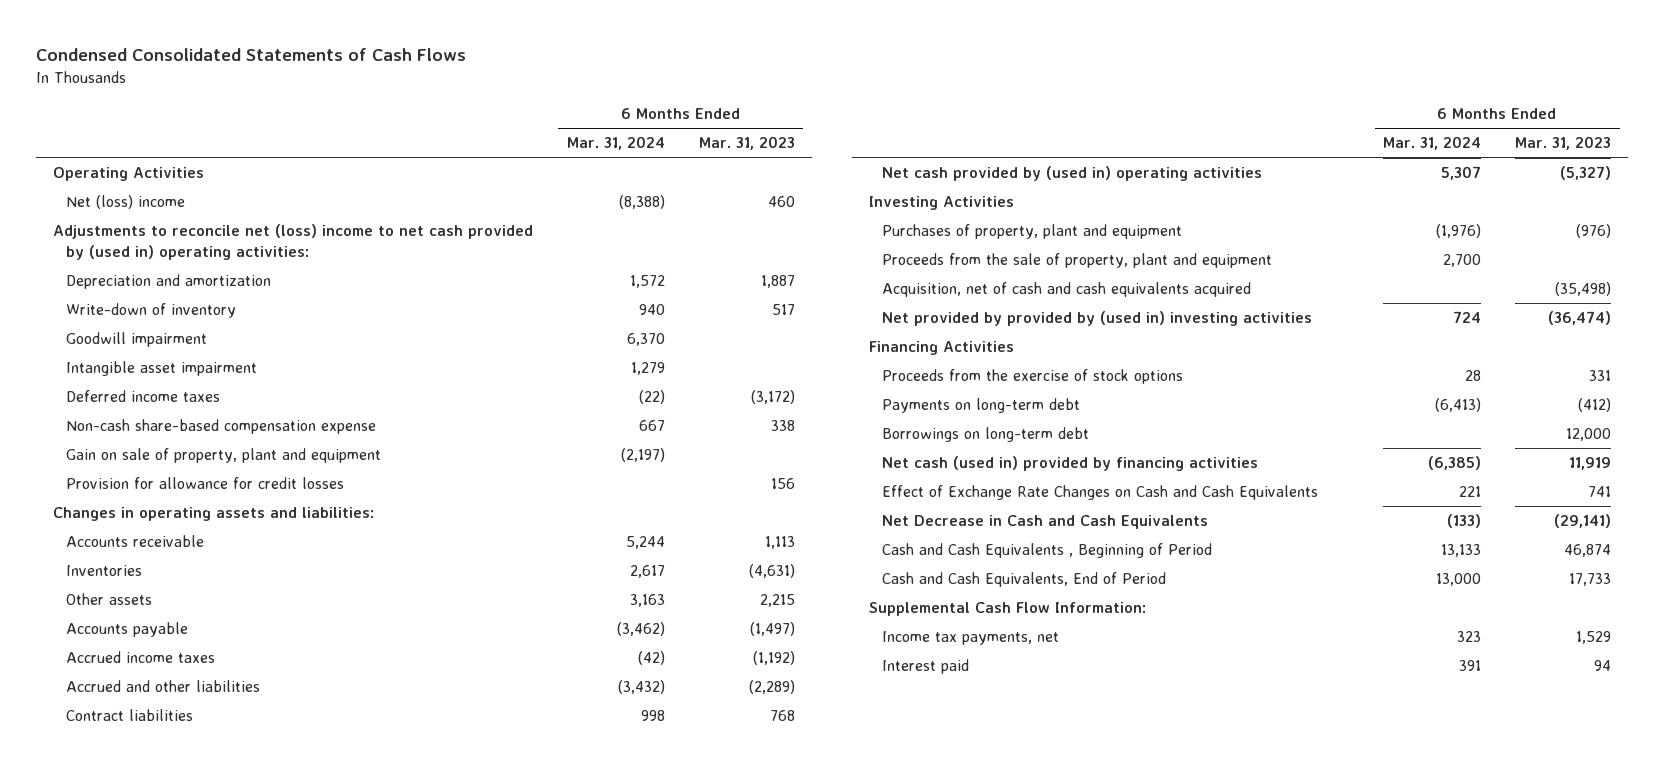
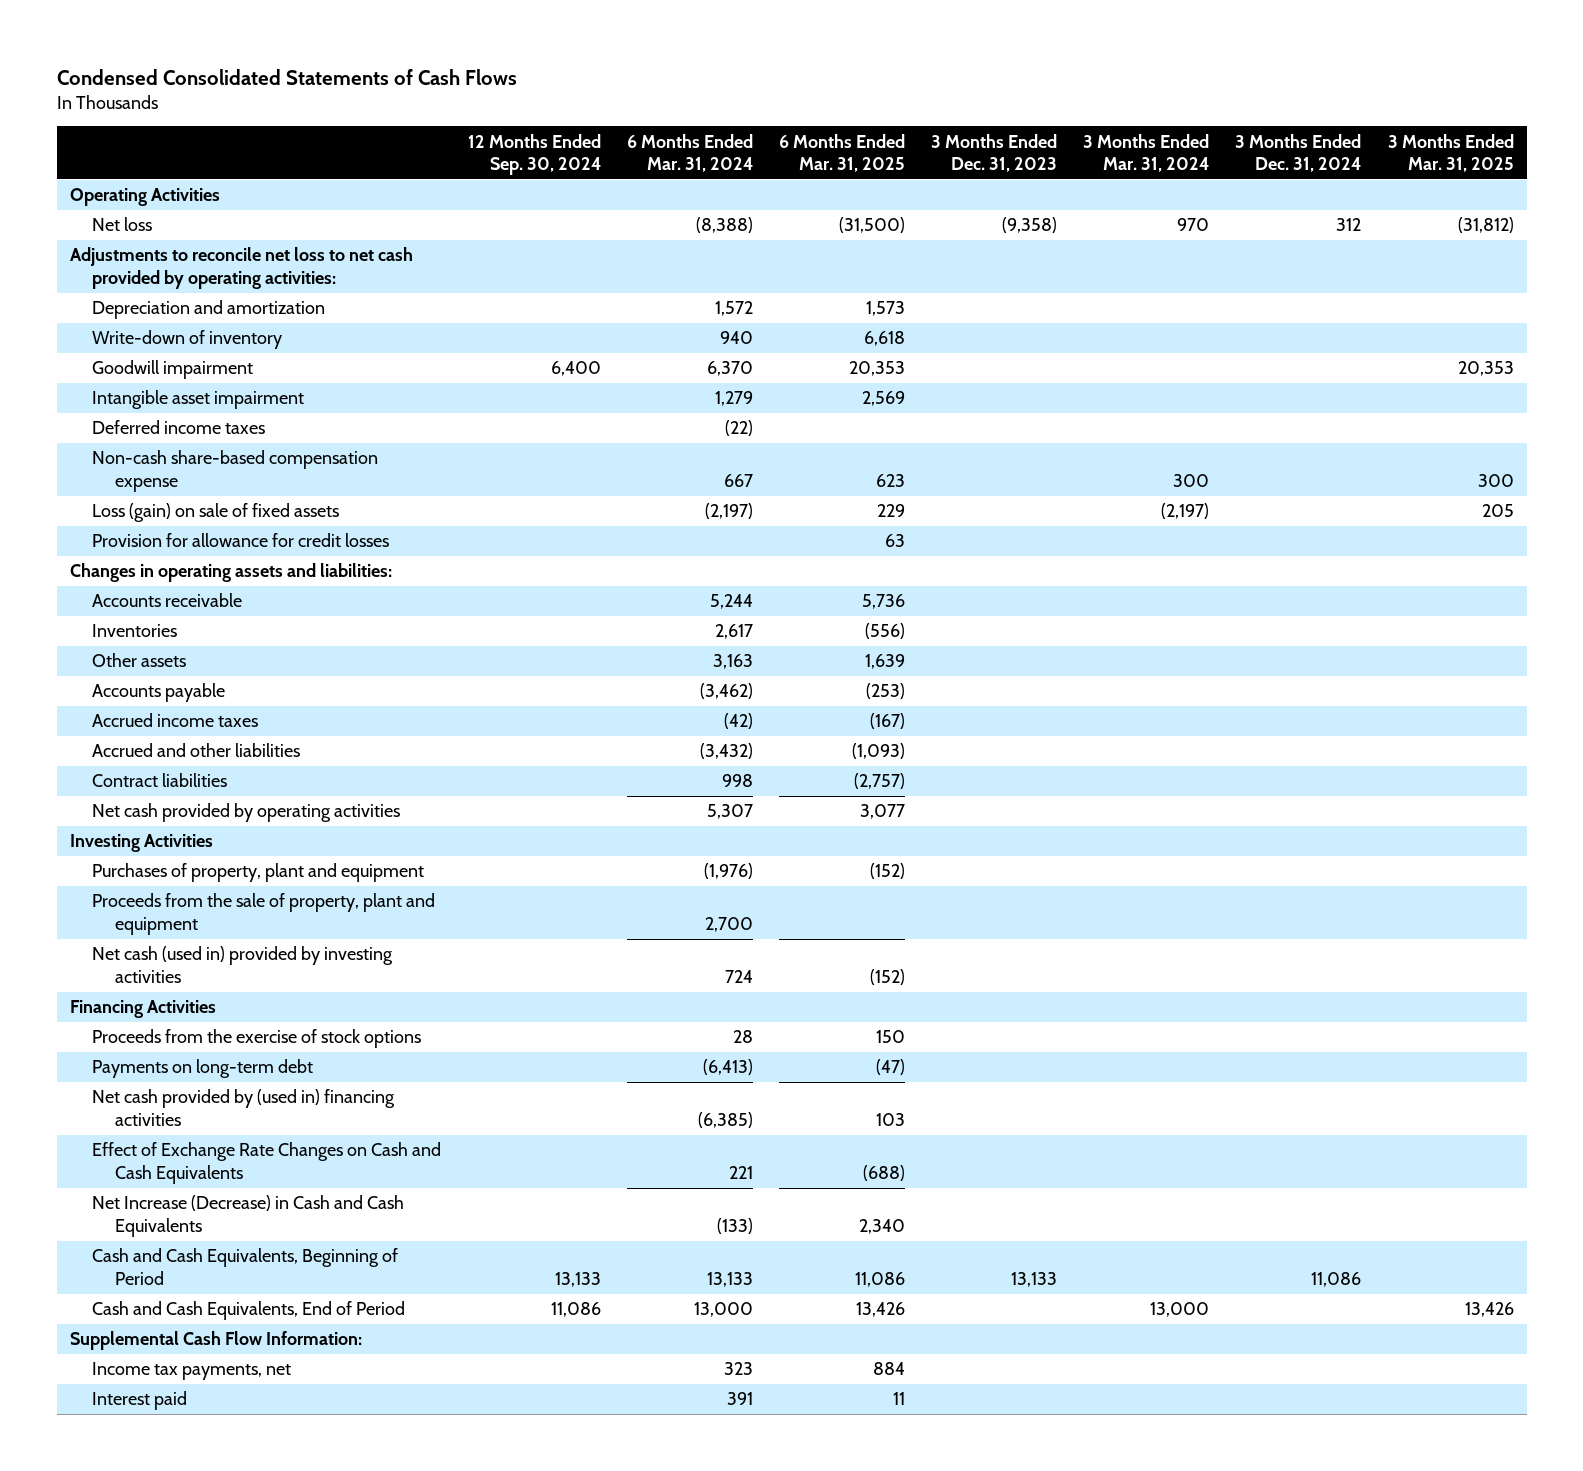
[698,136,795,151] Mar. 31, 2023 -> none
none -> [467,133,601,176] 12 Months Ended Sep. 30, 2024
none -> [778,133,905,173] 6 Months Ended Mar. 31, 2025
none -> [931,133,1058,173] 3 Months Ended Dec. 31, 2023
none -> [1083,133,1210,173] 3 Months Ended Mar. 31, 2024
none -> [1235,133,1362,173] 3 Months Ended Dec. 31, 2024
none -> [1387,133,1514,173] 3 Months Ended Mar. 31, 2025
[65,195,185,210] Net (loss) income -> [92,217,153,232] Net loss
[52,224,533,260] Adjustments to reconcile net (loss) income to net cash provided by (used in) operating activities: -> [69,247,413,289] Adjustments to reconcile net loss to net cash provided by operating activities:
[65,448,381,464] Gain on sale of property, plant and equipment -> [92,503,340,523] Loss (gain) on sale of fixed assets
[882,166,1263,182] Net cash provided by (used in) operating activities -> [92,803,401,823] Net cash provided by operating activities
[882,282,1252,298] Acquisition, net of cash and cash equivalents acquired -> none
[882,311,1313,327] Net provided by provided by (used in) investing activities -> [92,946,394,983] Net cash (used in) provided by investing activities
[882,427,1090,443] Borrowings on long-term debt -> none
[882,456,1259,472] Net cash (used in) provided by financing activities -> [92,1089,396,1126] Net cash provided by (used in) financing activities
[882,515,1209,530] Net Decrease in Cash and Cash Equivalents -> [92,1195,405,1237] Net Increase (Decrease) in Cash and Cash Equivalents
[882,543,1213,559] Cash and Cash Equivalents , Beginning of Period -> [92,1248,399,1285] Cash and Cash Equivalents, Beginning of Period

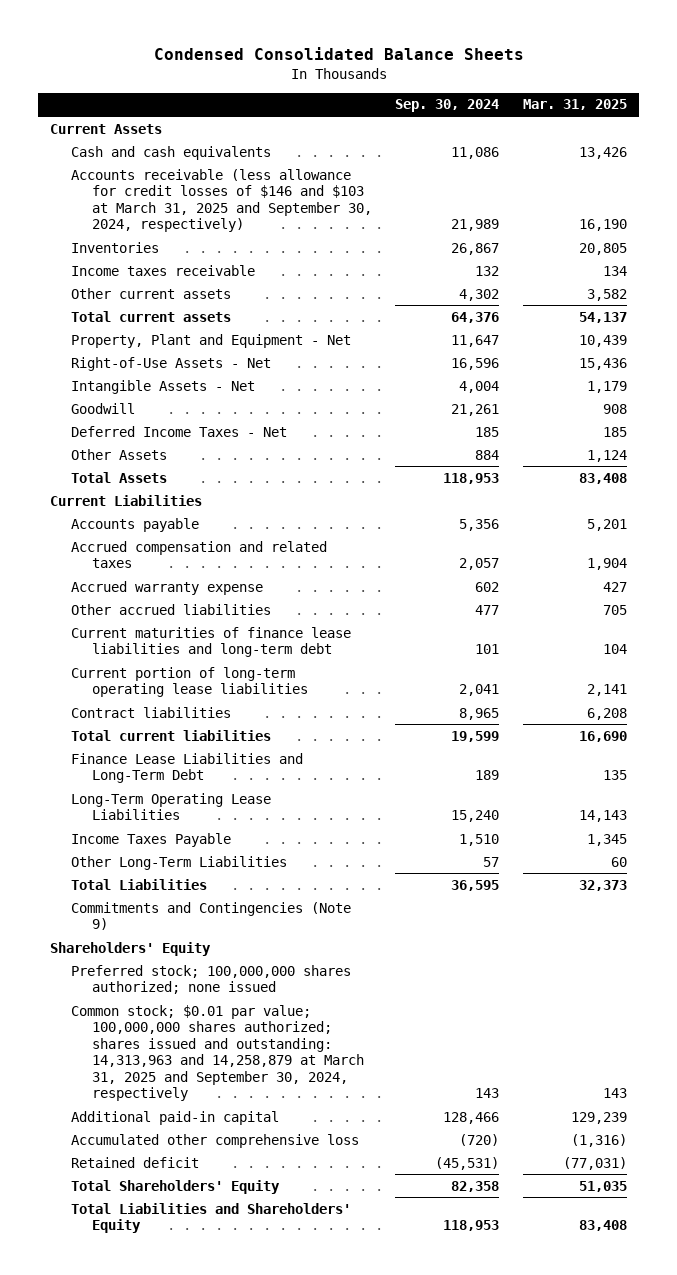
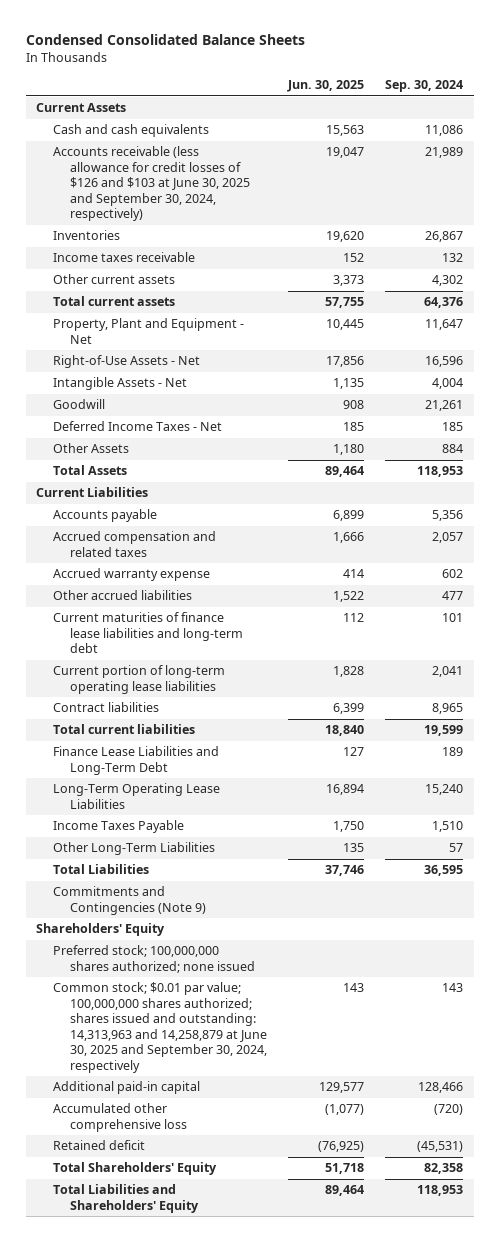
[522,99,627,111] Mar. 31, 2025 -> none
none -> [287,80,365,93] Jun. 30, 2025
[70,168,372,233] Accounts receivable (less allowance for credit losses of $146 and $103 at March 31, 2025 and September 30, 2024, respectively) -> [53,146,251,222] Accounts receivable (less allowance for credit losses of $126 and $103 at June 30, 2025 and September 30, 2024, respectively)
[70,1004,364,1102] Common stock; $0.01 par value; 100,000,000 shares authorized; shares issued and outstanding: 14,313,963 and 14,258,879 at March 31, 2025 and September 30, 2024, respectively -> [53,982,268,1073] Common stock; $0.01 par value; 100,000,000 shares authorized; shares issued and outstanding: 14,313,963 and 14,258,879 at June 30, 2025 and September 30, 2024, respectively

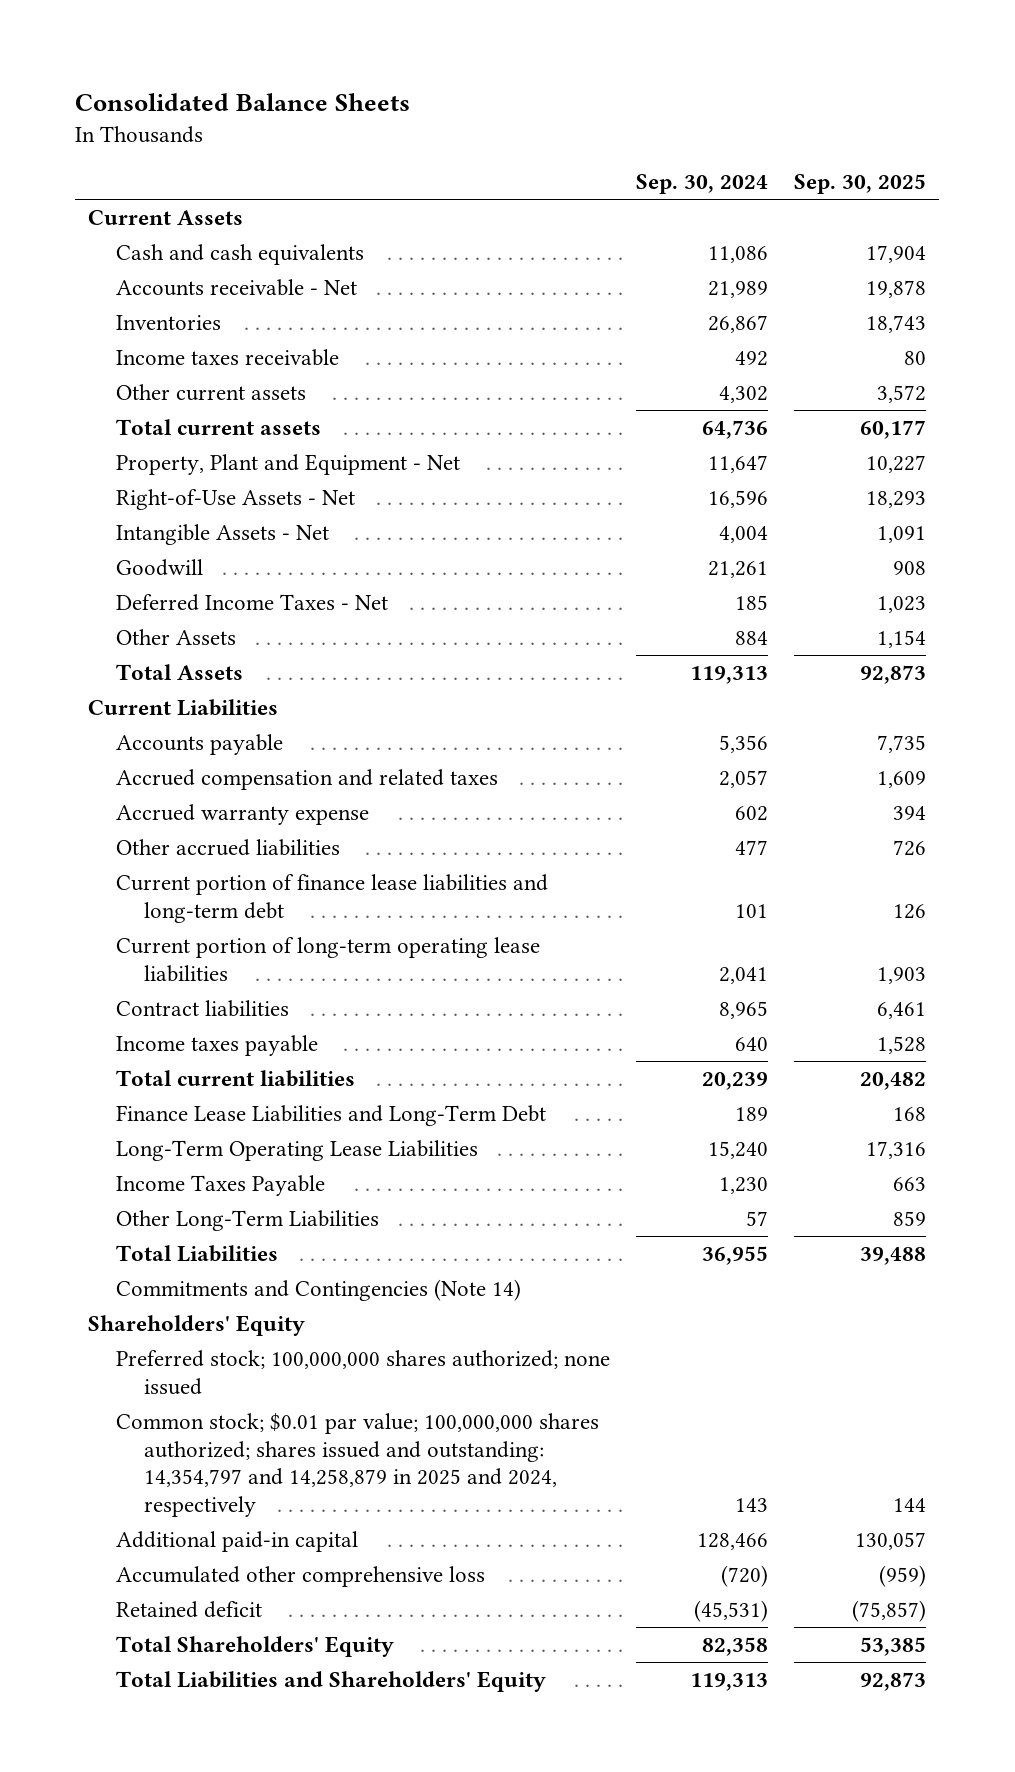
[25,33,305,45] Condensed Consolidated Balance Sheets -> [75,92,411,111] Consolidated Balance Sheets
[287,80,365,93] Jun. 30, 2025 -> none
none -> [794,174,927,195] Sep. 30, 2025
[53,146,251,222] Accounts receivable (less allowance for credit losses of $126 and $103 at June 30, 2025 and September 30, 2024, respectively) -> [116,278,358,296] Accounts receivable - Net
[442,253,464,263] 132 -> [735,350,769,366] 492
[424,297,464,309] 64,376 -> [702,419,769,439] 64,736
[417,466,464,478] 118,953 -> [690,665,769,684] 119,313
[53,612,244,654] Current maturities of finance lease liabilities and long-term debt -> [116,873,549,923] Current portion of finance lease liabilities and long-term debt
none -> [116,1034,319,1056] Income taxes payable
[424,725,464,737] 19,599 -> [702,1071,769,1090] 20,239
[432,821,464,833] 1,510 -> [719,1176,769,1194] 1,230
[424,865,464,877] 36,595 -> [702,1245,769,1265] 36,955
[53,886,207,915] Commitments and Contingencies (Note 9) -> [116,1278,522,1301] Commitments and Contingencies (Note 14)
[53,982,268,1073] Common stock; $0.01 par value; 100,000,000 shares authorized; shares issued and outstanding: 14,313,963 and 14,258,879 at June 30, 2025 and September 30, 2024, respectively -> [116,1412,600,1518] Common stock; $0.01 par value; 100,000,000 shares authorized; shares issued and outstanding: 14,354,797 and 14,258,879 in 2025 and 2024, respectively
[417,1185,464,1197] 118,953 -> [690,1672,769,1691] 119,313

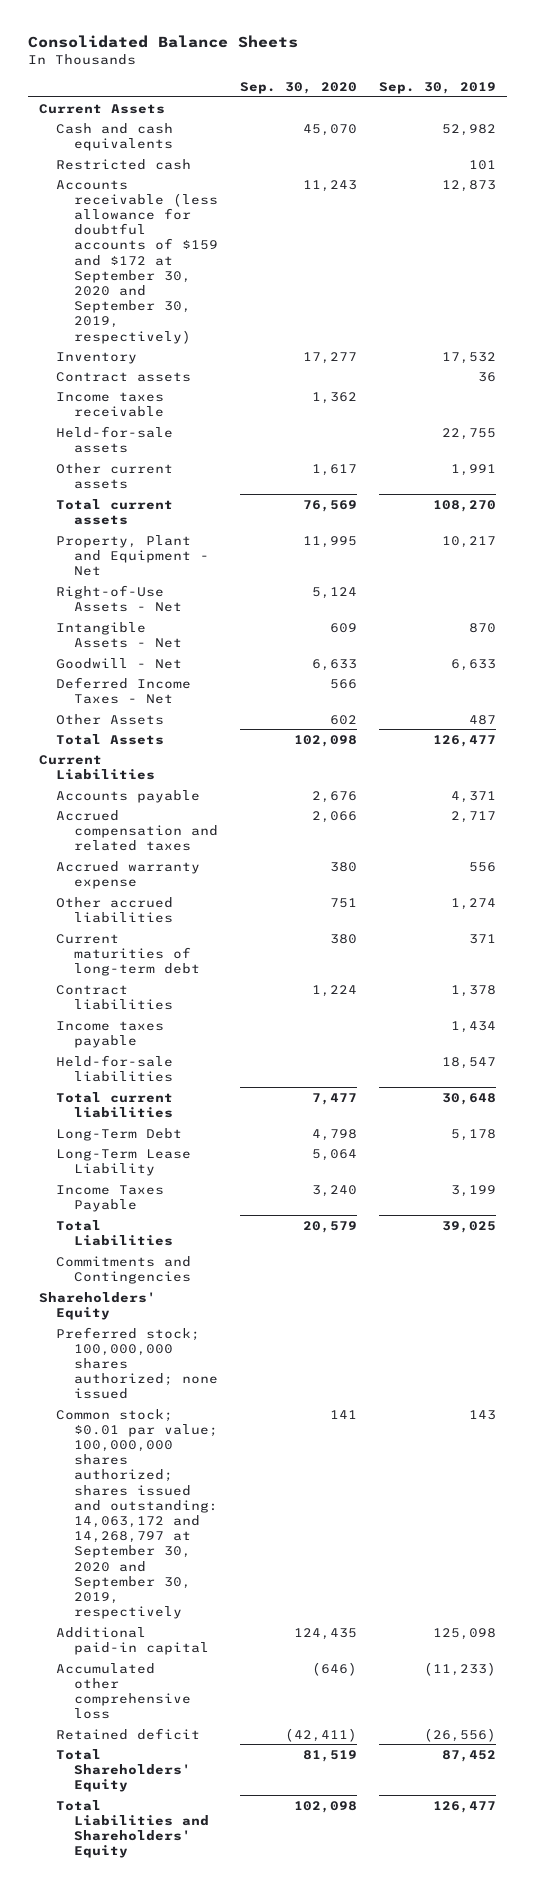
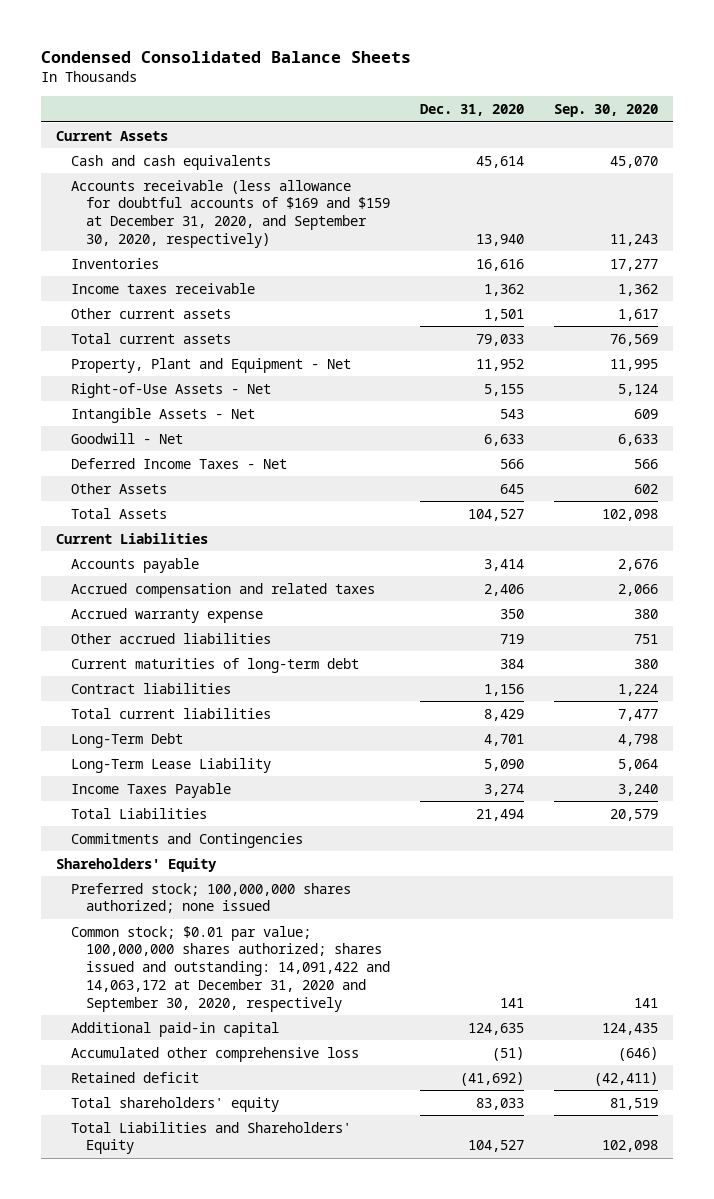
[27,35,298,49] Consolidated Balance Sheets -> [41,51,412,64] Condensed Consolidated Balance Sheets
[378,82,496,95] Sep. 30, 2019 -> none
none -> [419,104,524,117] Dec. 31, 2020
[56,158,192,170] Restricted cash -> none
[56,371,192,382] Contract assets -> none
[56,179,219,344] Accounts receivable (less allowance for doubtful accounts of $159 and $172 at September 30, 2020 and September 30, 2019, respectively) -> [71,179,391,248] Accounts receivable (less allowance for doubtful accounts of $169 and $159 at December 31, 2020, and September 30, 2020, respectively)
[56,351,138,364] Inventory -> [71,257,160,269] Inventories
[56,425,174,453] Held-for-sale assets -> none
[56,1020,165,1048] Income taxes payable -> none
[56,1054,174,1082] Held-for-sale liabilities -> none
[56,1408,219,1620] Common stock; $0.01 par value; 100,000,000 shares authorized; shares issued and outstanding: 14,063,172 and 14,268,797 at September 30, 2020 and September 30, 2019, respectively -> [71,925,391,1012] Common stock; $0.01 par value; 100,000,000 shares authorized; shares issued and outstanding: 14,091,422 and 14,063,172 at December 31, 2020 and September 30, 2020, respectively
[56,1748,192,1792] Total Shareholders' Equity -> [71,1096,280,1112] Total shareholders' equity

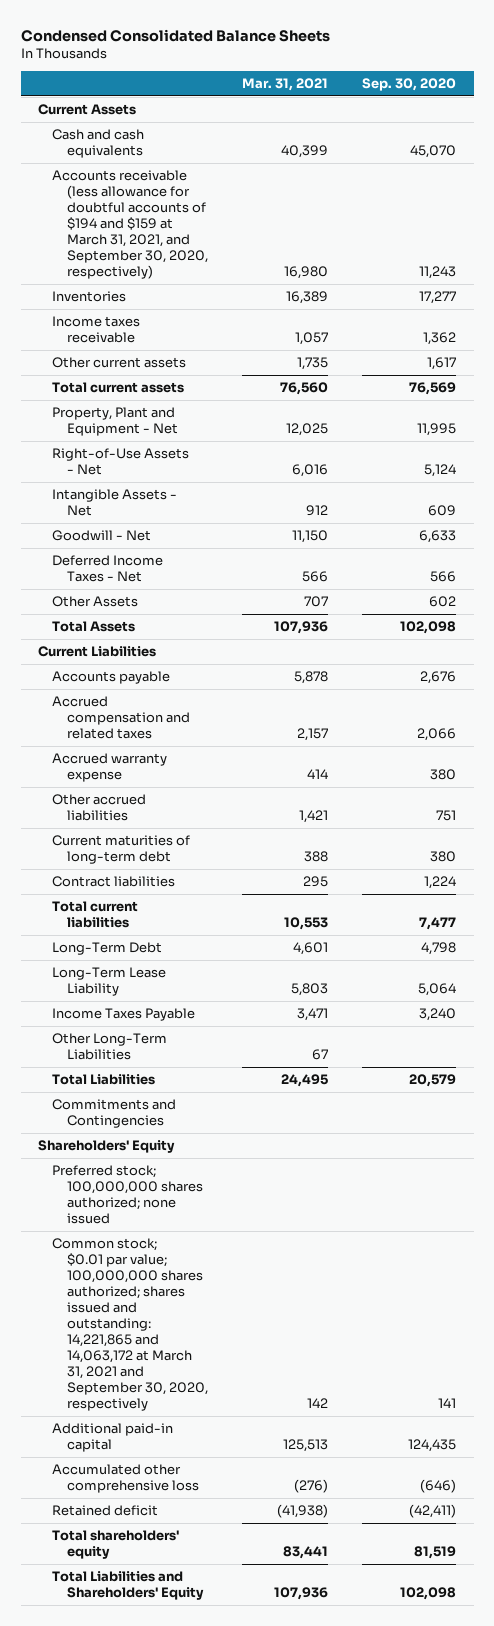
[419,104,524,117] Dec. 31, 2020 -> none
none -> [242,78,329,92] Mar. 31, 2021
[71,179,391,248] Accounts receivable (less allowance for doubtful accounts of $169 and $159 at December 31, 2020, and September 30, 2020, respectively) -> [52,170,209,280] Accounts receivable (less allowance for doubtful accounts of $194 and $159 at March 31, 2021, and September 30, 2020, respectively)
none -> [52,1033,168,1061] Other Long-Term Liabilities
[71,925,391,1012] Common stock; $0.01 par value; 100,000,000 shares authorized; shares issued and outstanding: 14,091,422 and 14,063,172 at December 31, 2020 and September 30, 2020, respectively -> [52,1238,209,1412] Common stock; $0.01 par value; 100,000,000 shares authorized; shares issued and outstanding: 14,221,865 and 14,063,172 at March 31, 2021 and September 30, 2020, respectively

